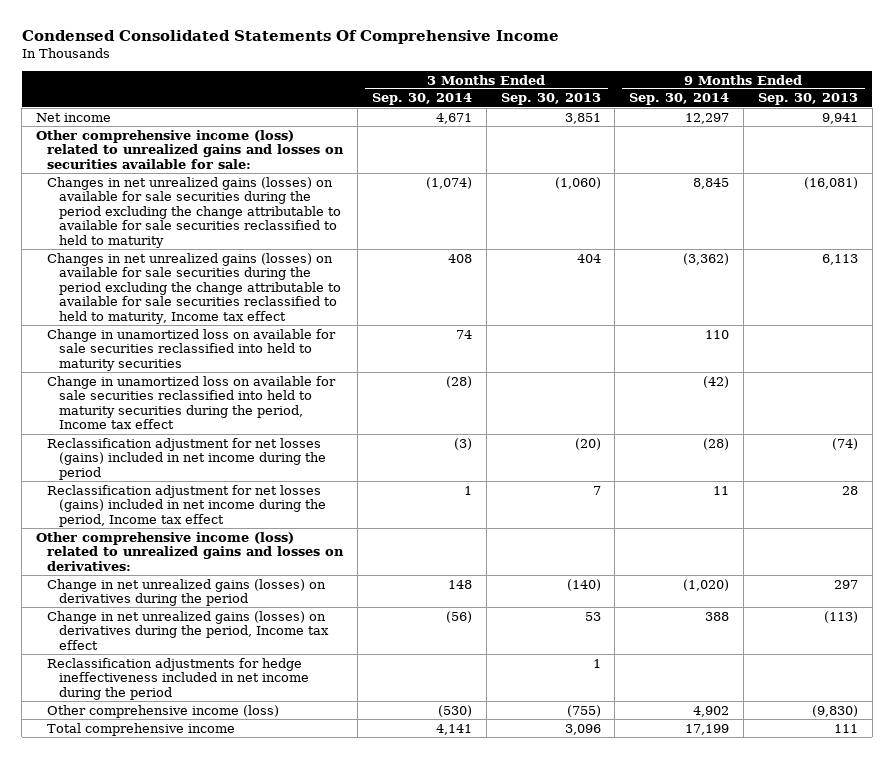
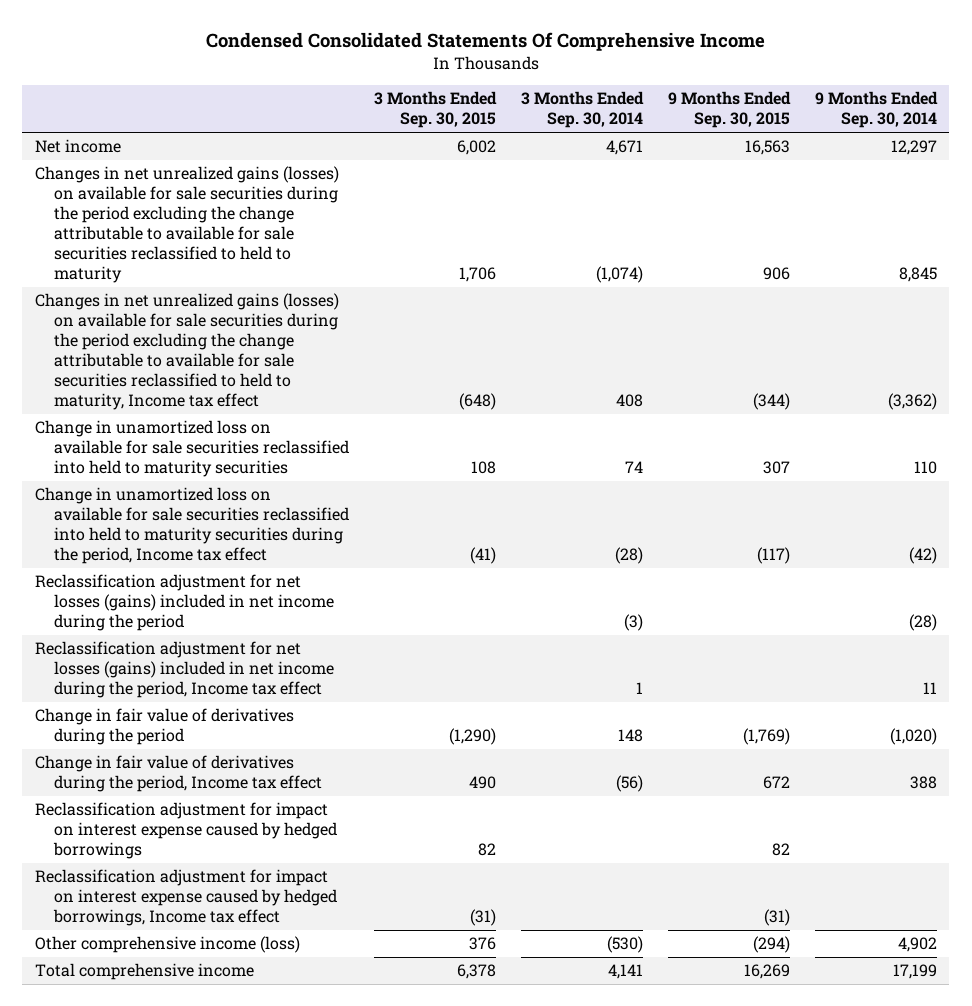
[500,93,601,106] Sep. 30, 2013 -> none
[757,93,858,106] Sep. 30, 2013 -> none
none -> [374,91,498,129] 3 Months Ended Sep. 30, 2015
none -> [668,91,792,129] 9 Months Ended Sep. 30, 2015
[35,129,345,169] Other comprehensive income (loss) related to unrealized gains and losses on securities available for sale: -> none
[35,531,345,571] Other comprehensive income (loss) related to unrealized gains and losses on derivatives: -> none
[47,578,327,607] Change in net unrealized gains (losses) on derivatives during the period -> [34,708,294,746] Change in fair value of derivatives during the period
[47,610,329,650] Change in net unrealized gains (losses) on derivatives during the period, Income tax effect -> [34,755,323,793] Change in fair value of derivatives during the period, Income tax effect
[47,657,309,700] Reclassification adjustments for hedge ineffectiveness included in net income during the period -> [34,802,338,860] Reclassification adjustment for impact on interest expense caused by hedged borrowings
none -> [34,869,338,927] Reclassification adjustment for impact on interest expense caused by hedged borrowings, Income tax effect

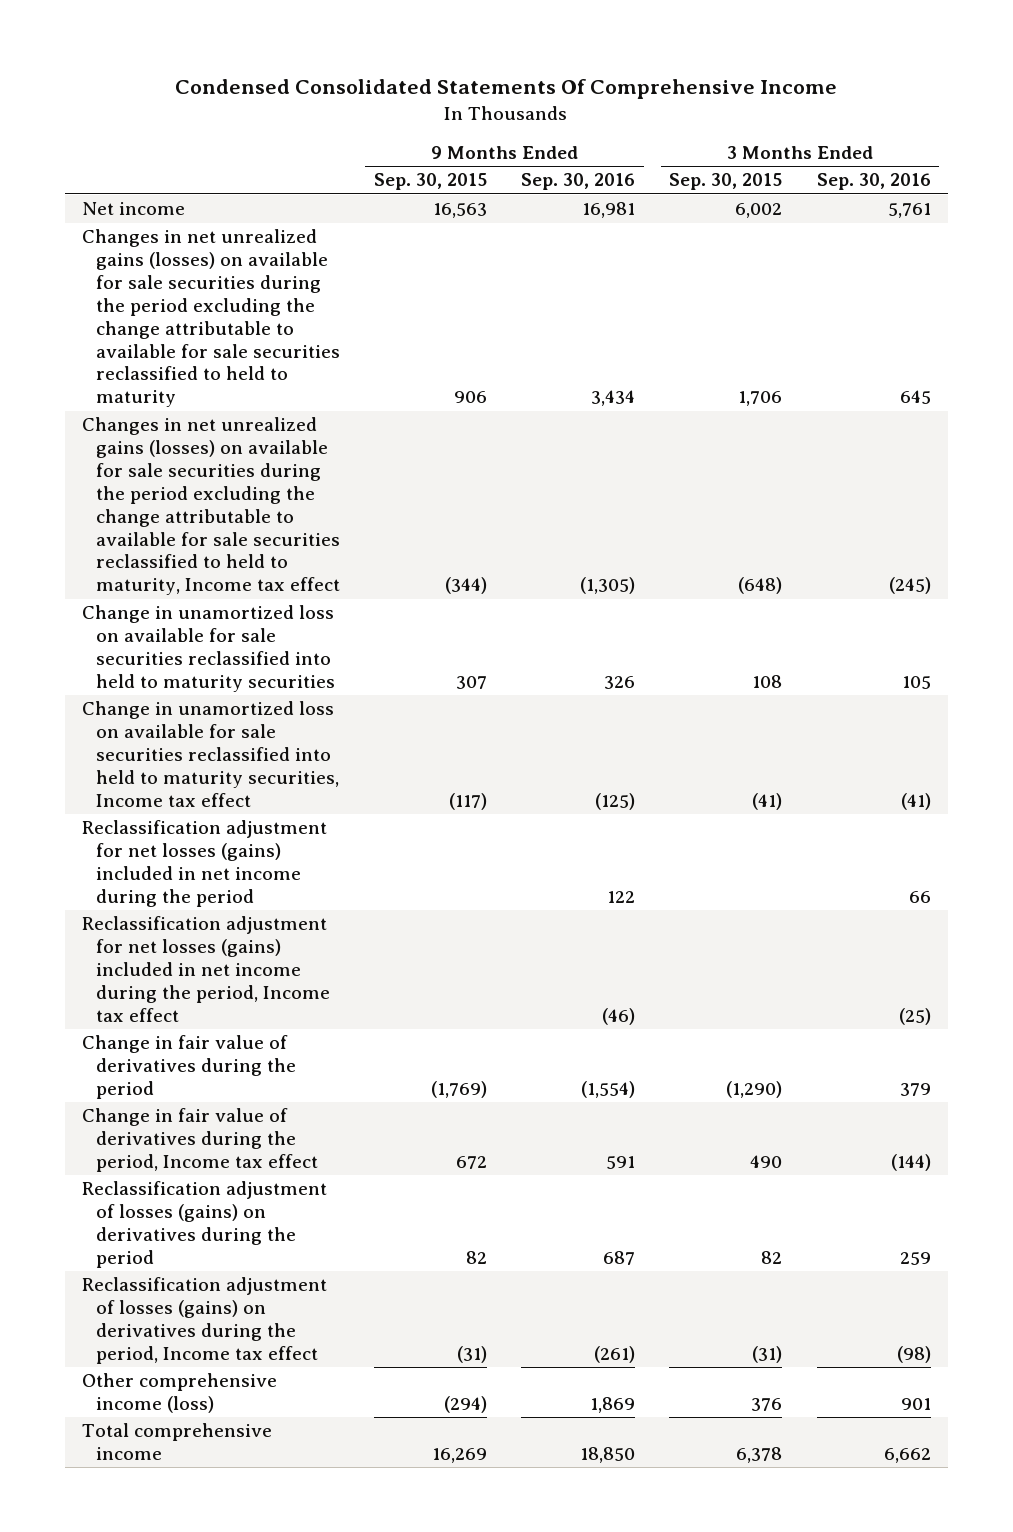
[521,91,645,129] 3 Months Ended Sep. 30, 2014 -> none
[814,91,938,129] 9 Months Ended Sep. 30, 2014 -> none
none -> [521,173,636,191] Sep. 30, 2016
none -> [816,173,931,191] Sep. 30, 2016
[34,487,350,565] Change in unamortized loss on available for sale securities reclassified into held to maturity securities during the period, Income tax effect -> [82,701,339,807] Change in unamortized loss on available for sale securities reclassified into held to maturity securities, Income tax effect
[34,802,338,860] Reclassification adjustment for impact on interest expense caused by hedged borrowings -> [82,1181,328,1268] Reclassification adjustment of losses (gains) on derivatives during the period
[34,869,338,927] Reclassification adjustment for impact on interest expense caused by hedged borrowings, Income tax effect -> [82,1277,328,1364] Reclassification adjustment of losses (gains) on derivatives during the period, Income tax effect

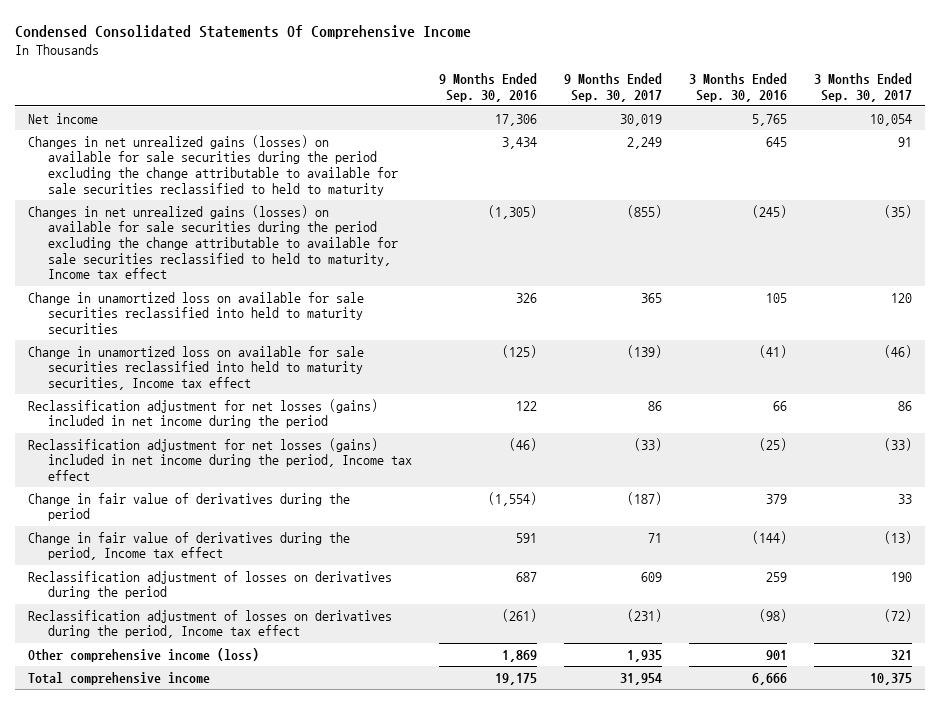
[373,173,487,191] Sep. 30, 2015 -> none
[669,173,783,191] Sep. 30, 2015 -> none
none -> [563,73,662,102] 9 Months Ended Sep. 30, 2017
none -> [813,73,912,102] 3 Months Ended Sep. 30, 2017
[582,202,636,219] 16,981 -> [495,113,538,126] 17,306
[887,203,931,219] 5,761 -> [751,113,787,126] 5,765
[82,1181,328,1268] Reclassification adjustment of losses (gains) on derivatives during the period -> [28,570,393,600] Reclassification adjustment of losses on derivatives during the period
[82,1277,328,1364] Reclassification adjustment of losses (gains) on derivatives during the period, Income tax effect -> [28,609,393,639] Reclassification adjustment of losses on derivatives during the period, Income tax effect
[580,1447,636,1464] 18,850 -> [495,672,538,685] 19,175
[883,1448,931,1464] 6,662 -> [751,672,787,685] 6,666

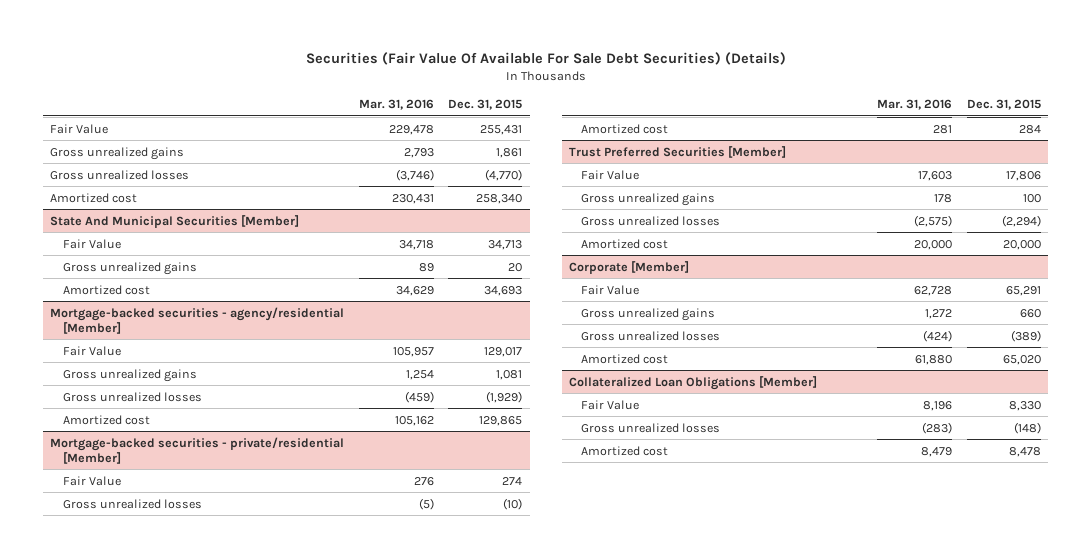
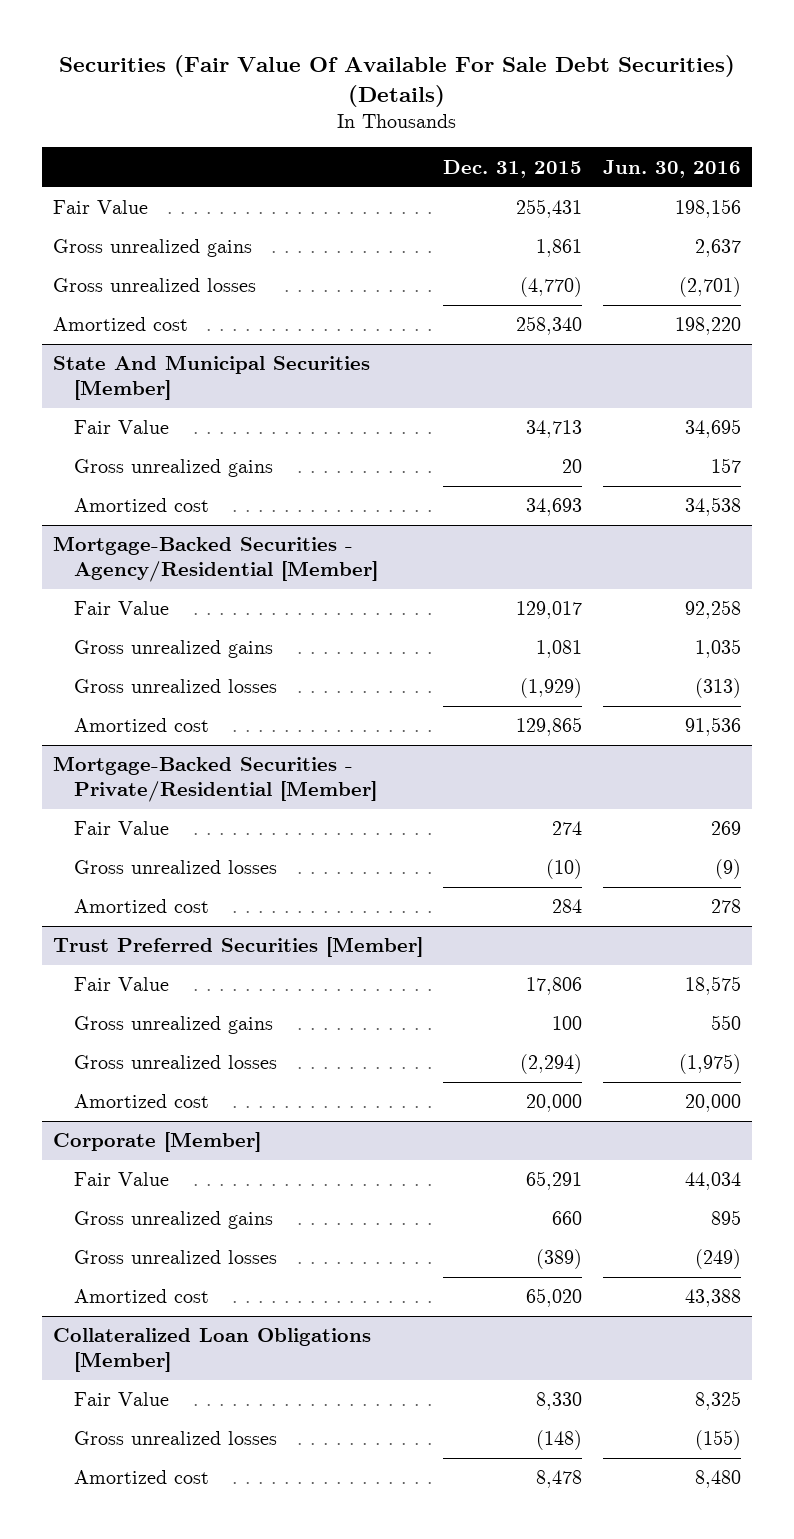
[358,99,434,111] Mar. 31, 2016 -> none
none -> [603,159,742,178] Jun. 30, 2016
[50,306,345,334] Mortgage-backed securities - agency/residential [Member] -> [52,536,379,582] Mortgage-Backed Securities - Agency/Residential [Member]
[50,436,345,464] Mortgage-backed securities - private/residential [Member] -> [52,756,378,802] Mortgage-Backed Securities - Private/Residential [Member]

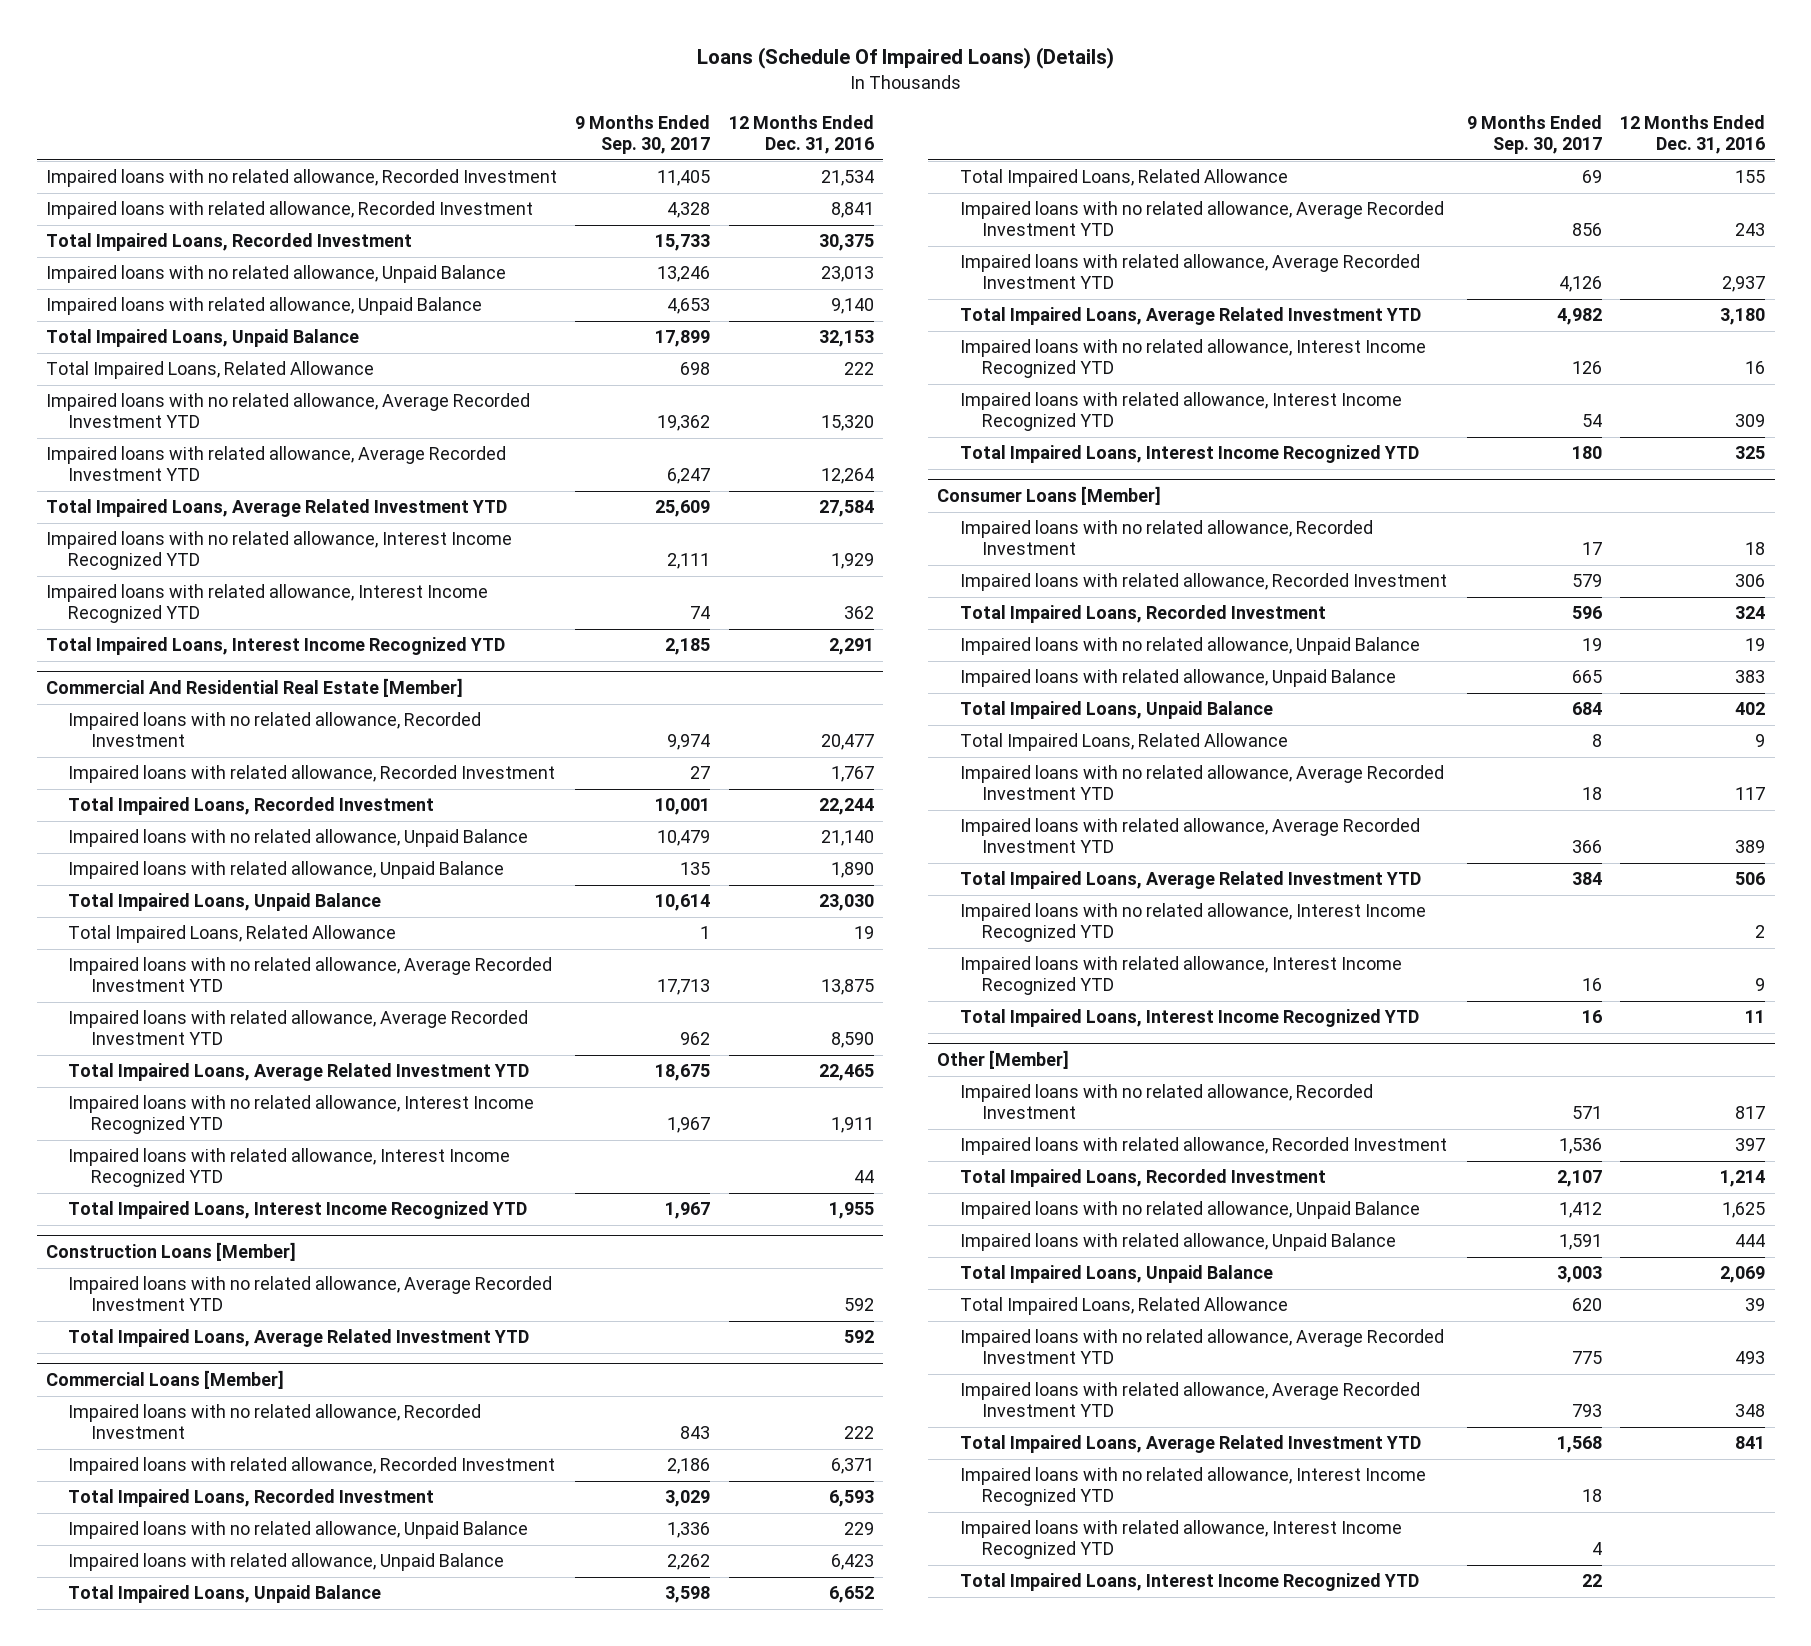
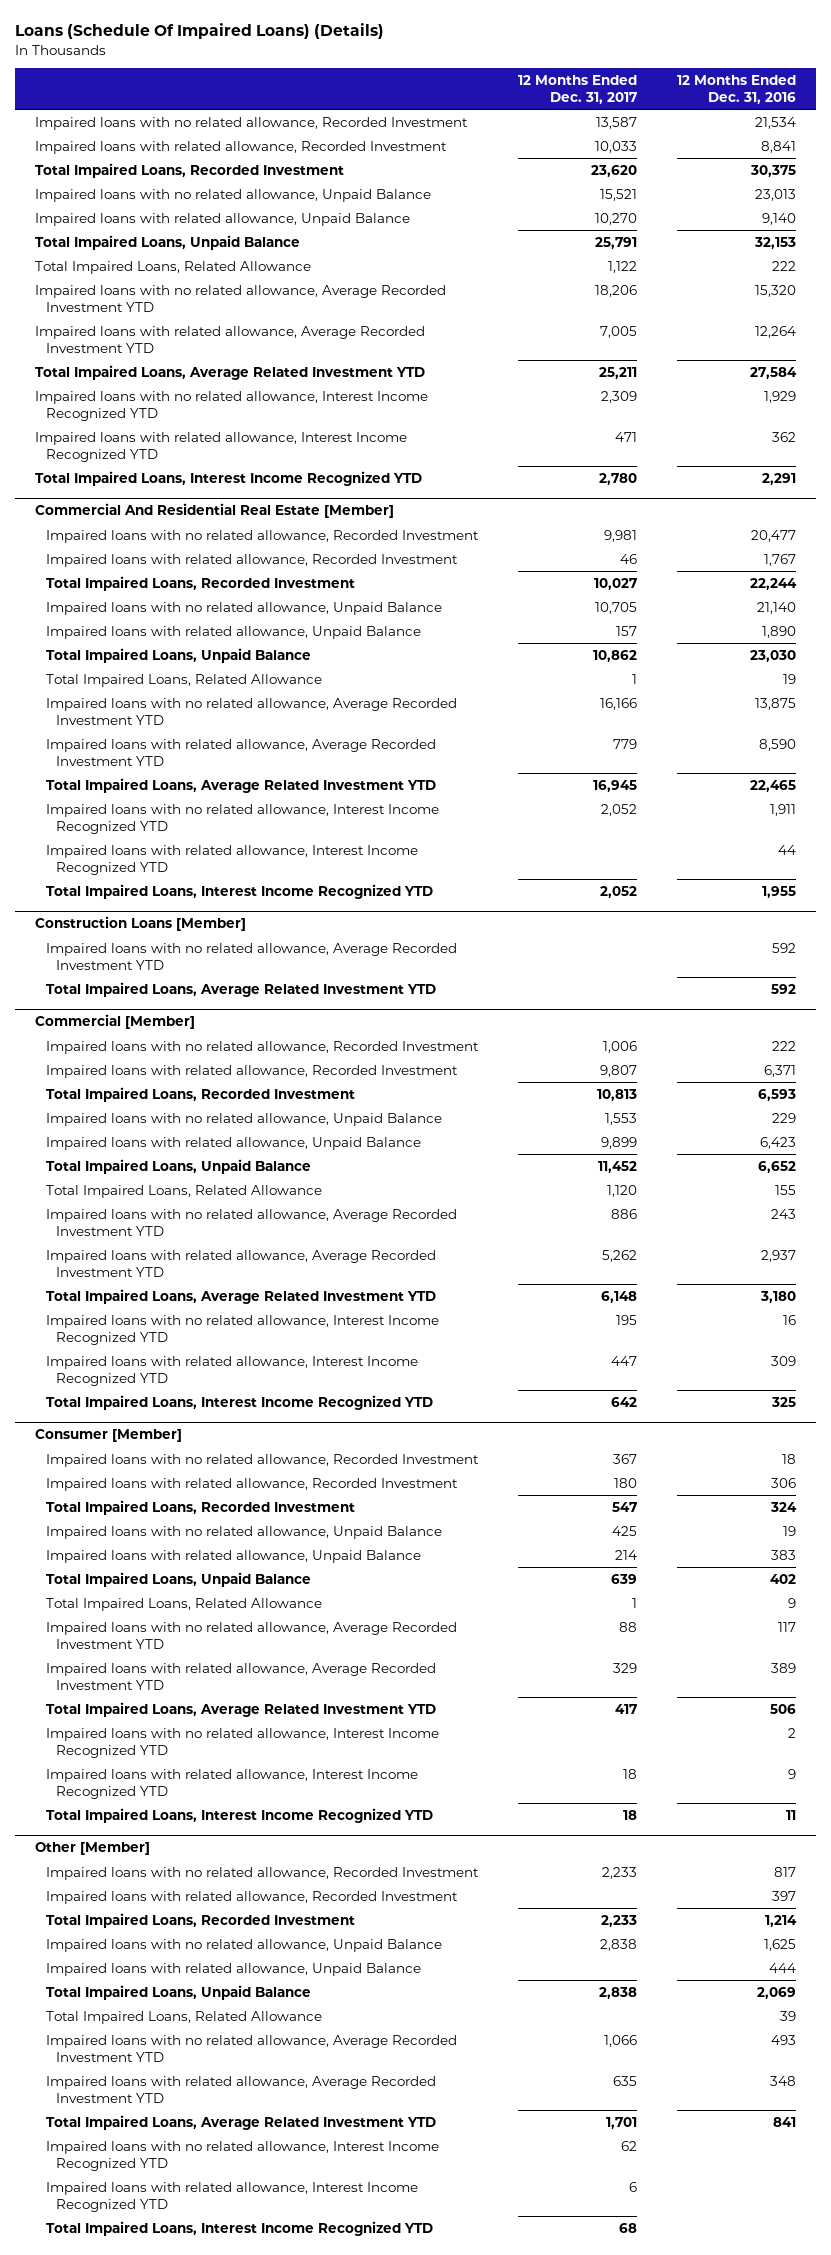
[575,114,711,154] 9 Months Ended Sep. 30, 2017 -> none
none -> [517,74,637,105] 12 Months Ended Dec. 31, 2017
[45,1369,284,1389] Commercial Loans [Member] -> [35,1014,196,1030] Commercial [Member]
[937,485,1162,505] Consumer Loans [Member] -> [35,1429,183,1443] Consumer [Member]

